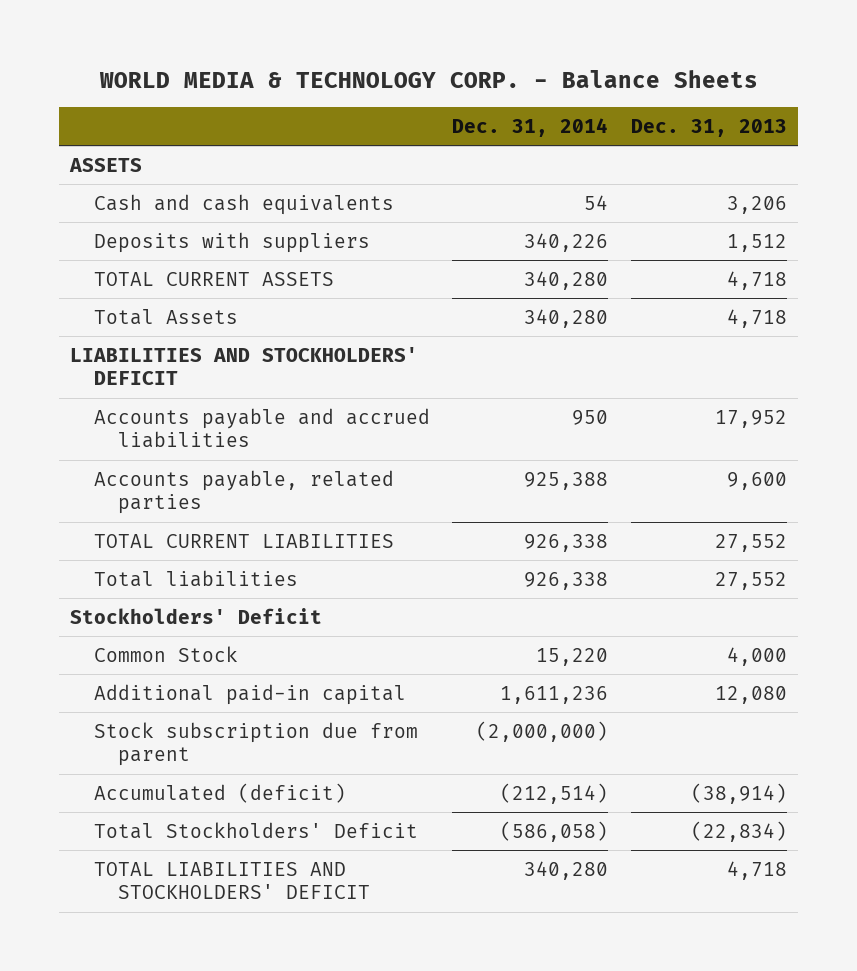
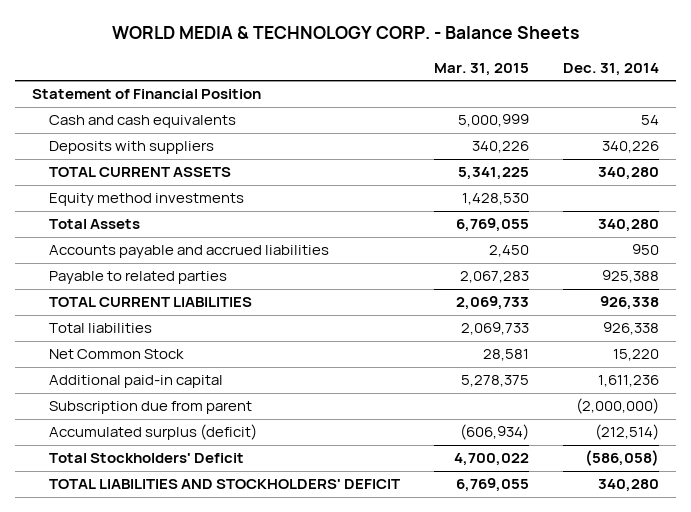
[630,118,787,137] Dec. 31, 2013 -> none
none -> [434,62,530,76] Mar. 31, 2015
[69,157,143,172] ASSETS -> none
none -> [32,89,262,100] Statement of Financial Position
none -> [49,193,245,207] Equity method investments
[70,346,419,386] LIABILITIES AND STOCKHOLDERS' DEFICIT -> none
[93,469,394,515] Accounts payable, related parties -> [49,271,228,285] Payable to related parties
[70,607,323,624] Stockholders' Deficit -> none
[93,645,238,662] Common Stock -> [49,349,185,360] Net Common Stock
[93,721,418,767] Stock subscription due from parent -> [49,401,253,415] Subscription due from parent
[93,782,346,803] Accumulated (deficit) -> [49,424,258,441] Accumulated surplus (deficit)

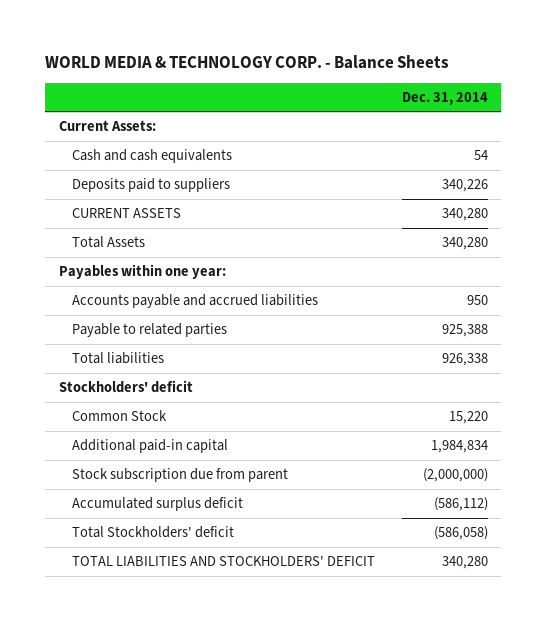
[434,62,530,76] Mar. 31, 2015 -> none
[32,89,262,100] Statement of Financial Position -> none
none -> [58,120,156,132] Current Assets:
[49,193,245,207] Equity method investments -> none
[49,141,215,155] Deposits with suppliers -> [72,178,231,193] Deposits paid to suppliers
[49,167,232,178] TOTAL CURRENT ASSETS -> [72,208,182,219] CURRENT ASSETS
none -> [58,264,226,280] Payables within one year:
[49,297,253,308] TOTAL CURRENT LIABILITIES -> none
none -> [58,380,193,394] Stockholders' deficit
[49,349,185,360] Net Common Stock -> [72,410,168,422] Common Stock
[597,375,659,388] 1,611,236 -> [430,440,488,454] 1,984,834
[49,401,253,415] Subscription due from parent -> [72,468,289,483] Stock subscription due from parent
[49,424,258,441] Accumulated surplus (deficit) -> [72,497,244,512] Accumulated surplus deficit
[594,424,659,441] (212,514) -> [433,497,488,512] (586,112)
[49,453,245,464] Total Stockholders' Deficit -> [72,526,235,539] Total Stockholders' deficit

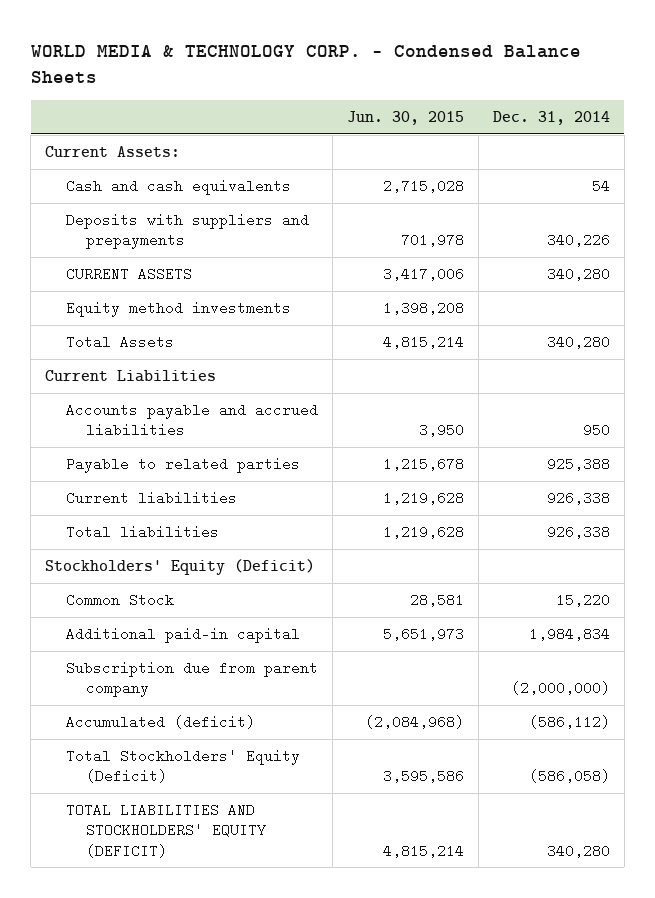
[45,55,450,70] WORLD MEDIA & TECHNOLOGY CORP. - Balance Sheets -> [30,44,581,84] WORLD MEDIA & TECHNOLOGY CORP. - Condensed Balance Sheets
none -> [346,111,464,126] Jun. 30, 2015
[72,178,231,193] Deposits paid to suppliers -> [65,213,309,250] Deposits with suppliers and prepayments
none -> [65,301,291,318] Equity method investments
[58,264,226,280] Payables within one year: -> none
none -> [45,370,217,383] Current Liabilities
none -> [65,491,237,506] Current liabilities
[58,380,193,394] Stockholders' deficit -> [45,559,316,576] Stockholders' Equity (Deficit)
[72,468,289,483] Stock subscription due from parent -> [65,661,318,698] Subscription due from parent company
[72,497,244,512] Accumulated surplus deficit -> [65,715,255,730] Accumulated (deficit)
[72,526,235,539] Total Stockholders' deficit -> [65,749,300,784] Total Stockholders' Equity (Deficit)
[72,556,376,567] TOTAL LIABILITIES AND STOCKHOLDERS' DEFICIT -> [65,803,267,858] TOTAL LIABILITIES AND STOCKHOLDERS' EQUITY (DEFICIT)

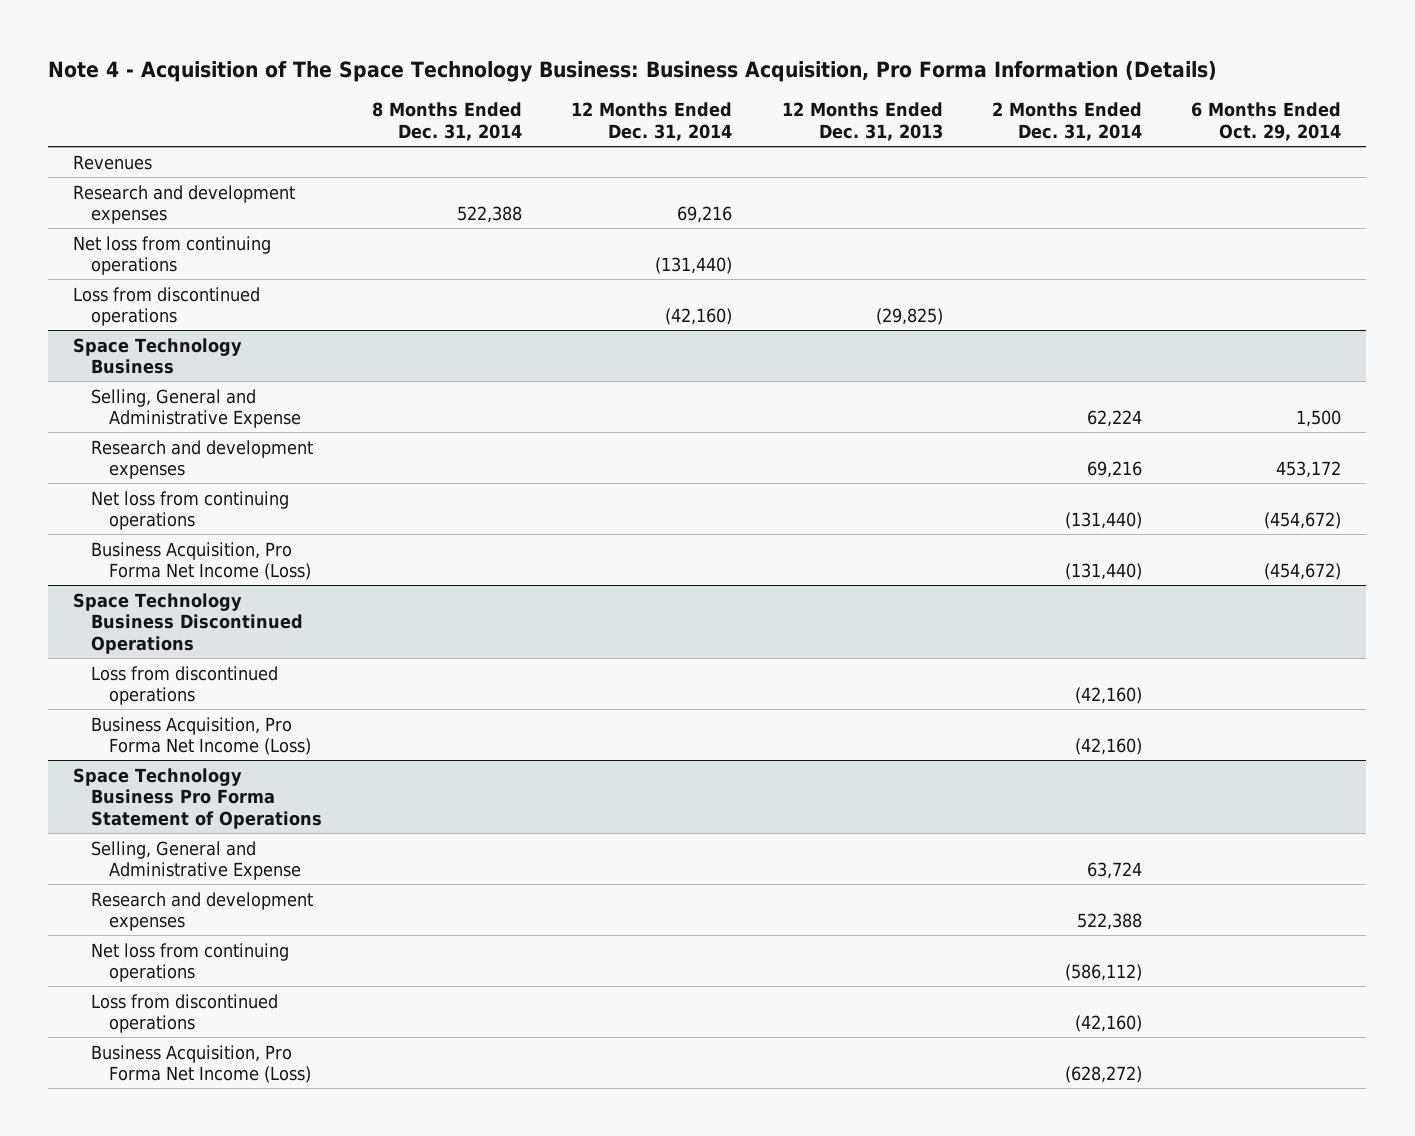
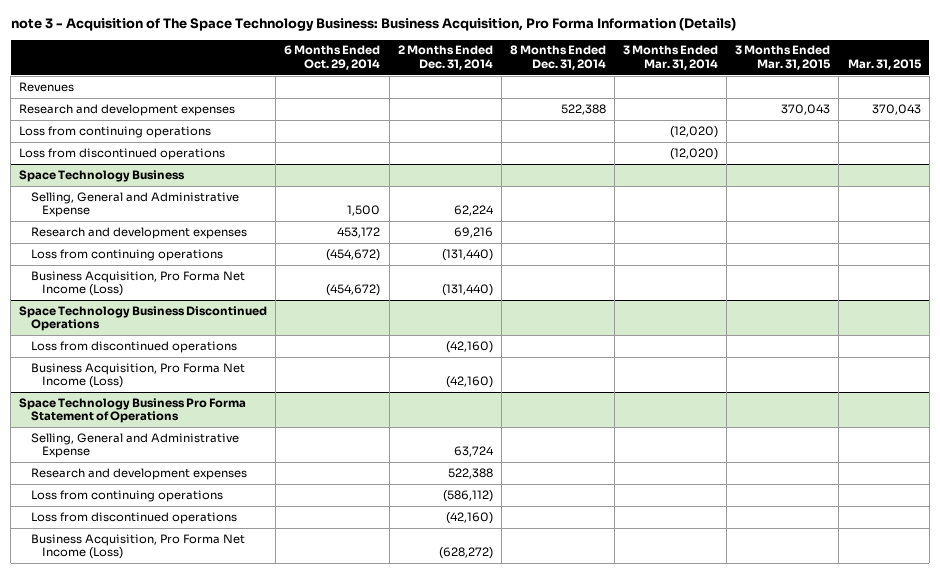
[48,60,1218,82] Note 4 - Acquisition of The Space Technology Business: Business Acquisition, Pro Forma Information (Details) -> [10,17,736,32] note 3 - Acquisition of The Space Technology Business: Business Acquisition, Pro Forma Information (Details)
[571,102,733,142] 12 Months Ended Dec. 31, 2014 -> none
[781,102,943,142] 12 Months Ended Dec. 31, 2013 -> none
none -> [623,45,719,70] 3 Months Ended Mar. 31, 2014
none -> [735,45,832,70] 3 Months Ended Mar. 31, 2015
none -> [847,58,922,70] Mar. 31, 2015
[73,235,272,276] Net loss from continuing operations -> [19,125,212,138] Loss from continuing operations
[91,490,290,531] Net loss from continuing operations -> [30,248,223,261] Loss from continuing operations
[91,942,290,983] Net loss from continuing operations -> [30,489,223,502] Loss from continuing operations

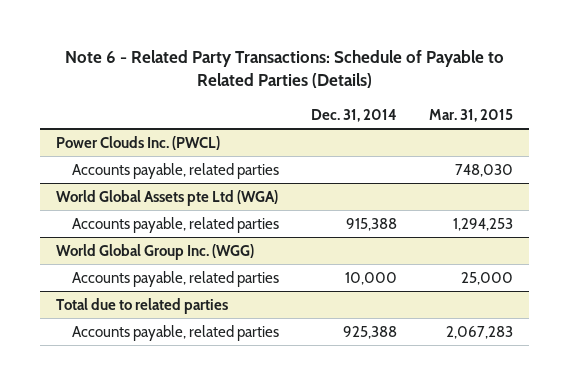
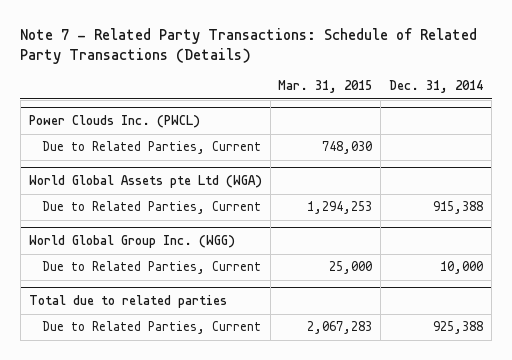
[64,50,504,89] Note 6 - Related Party Transactions: Schedule of Payable to Related Parties (Details) -> [20,28,478,65] Note 7 - Related Party Transactions: Schedule of Related Party Transactions (Details)
[72,162,280,179] Accounts payable, related parties -> [41,141,261,155] Due to Related Parties, Current
[72,216,280,233] Accounts payable, related parties -> [41,201,261,215] Due to Related Parties, Current
[72,270,280,287] Accounts payable, related parties -> [41,261,261,275] Due to Related Parties, Current
[72,324,280,341] Accounts payable, related parties -> [41,321,261,335] Due to Related Parties, Current

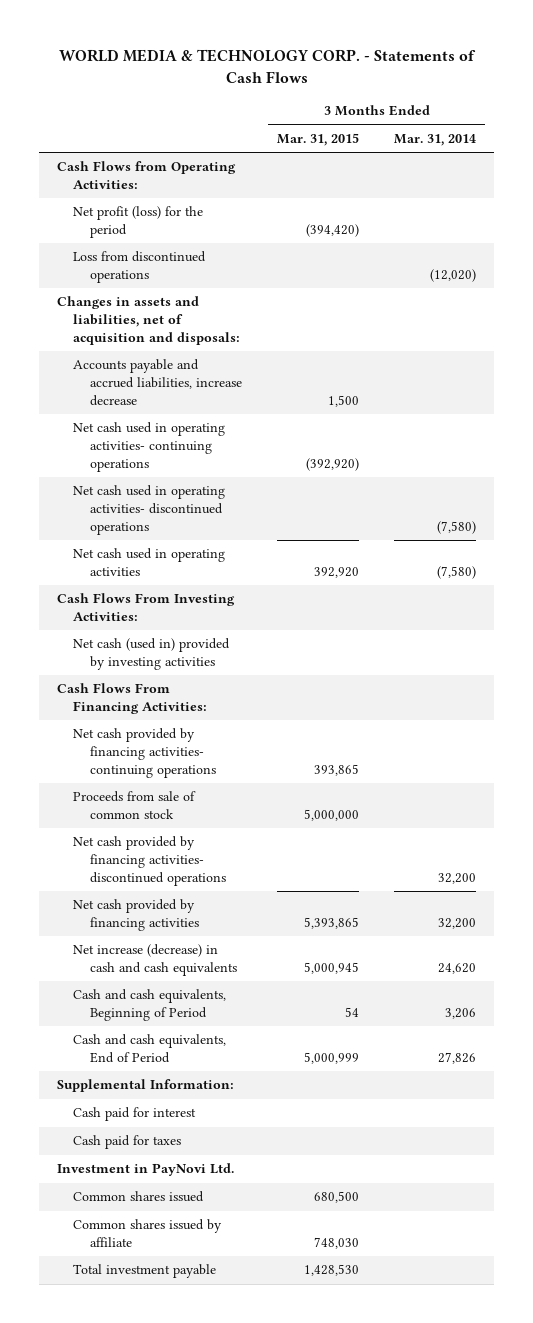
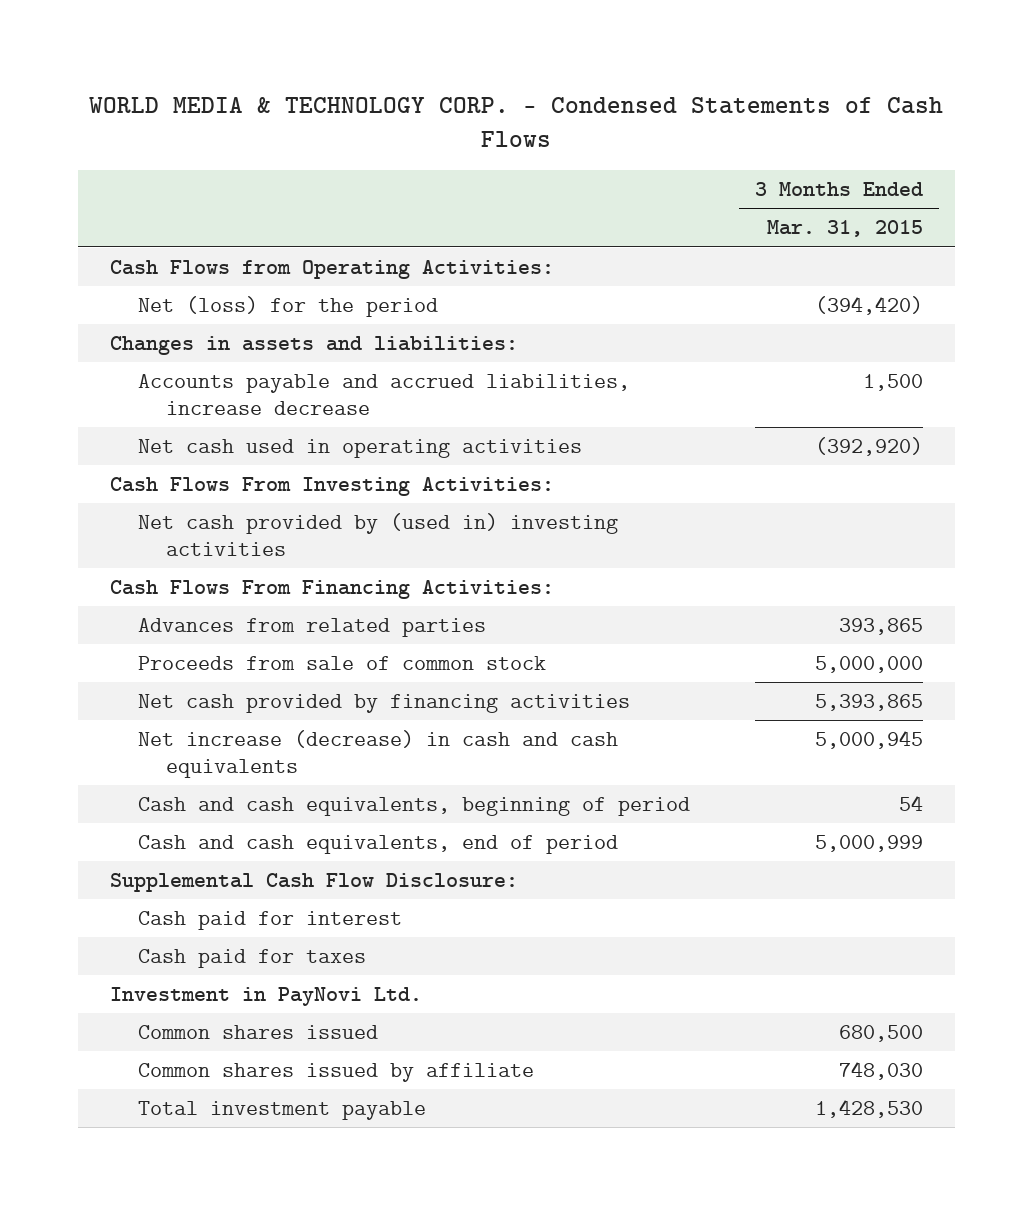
[58,49,476,83] WORLD MEDIA & TECHNOLOGY CORP. - Statements of Cash Flows -> [89,96,944,148] WORLD MEDIA & TECHNOLOGY CORP. - Condensed Statements of Cash Flows
[394,134,477,147] Mar. 31, 2014 -> none
[73,251,207,284] Loss from discontinued operations -> none
[73,206,204,239] Net profit (loss) for the period -> [138,296,439,318] Net (loss) for the period
[56,296,241,345] Changes in assets and liabilities, net of acquisition and disposals: -> [110,336,519,356] Changes in assets and liabilities:
[73,422,226,472] Net cash used in operating activities- continuing operations -> none
[73,485,226,535] Net cash used in operating activities- discontinued operations -> none
[314,567,360,579] 392,920 -> [814,437,923,457] (392,920)
[73,638,231,671] Net cash (used in) provided by investing activities -> [138,513,619,556] Net cash provided by (used in) investing activities
[73,728,217,778] Net cash provided by financing activities- continuing operations -> [138,618,487,638] Advances from related parties
[73,836,227,886] Net cash provided by financing activities- discontinued operations -> none
[73,989,227,1022] Cash and cash equivalents, Beginning of Period -> [138,797,691,817] Cash and cash equivalents, beginning of period
[73,1034,227,1064] Cash and cash equivalents, End of Period -> [138,835,619,855] Cash and cash equivalents, end of period
[56,1079,234,1093] Supplemental Information: -> [110,873,519,893] Supplemental Cash Flow Disclosure:

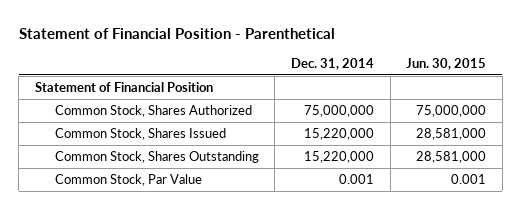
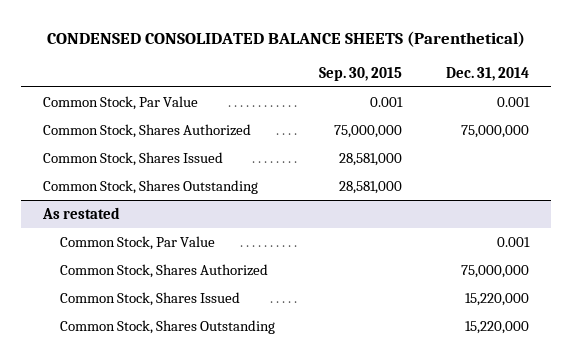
[18,27,335,39] Statement of Financial Position - Parenthetical -> [46,31,525,48] CONDENSED CONSOLIDATED BALANCE SHEETS (Parenthetical)
[406,57,487,70] Jun. 30, 2015 -> none
none -> [319,67,403,82] Sep. 30, 2015
[34,82,213,93] Statement of Financial Position -> none
[54,174,202,187] Common Stock, Par Value -> [42,95,198,110] Common Stock, Par Value
none -> [42,151,223,166] Common Stock, Shares Issued
none -> [42,179,258,194] Common Stock, Shares Outstanding
none -> [41,206,120,219] As restated
none -> [60,235,216,250] Common Stock, Par Value
none -> [60,263,269,278] Common Stock, Shares Authorized

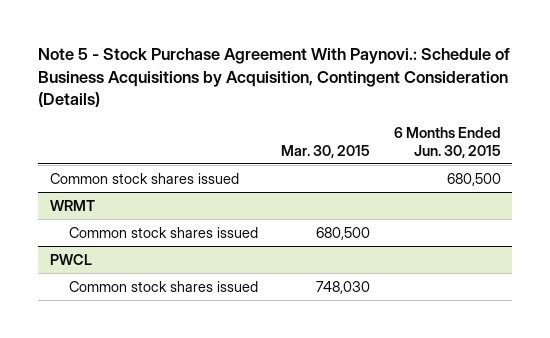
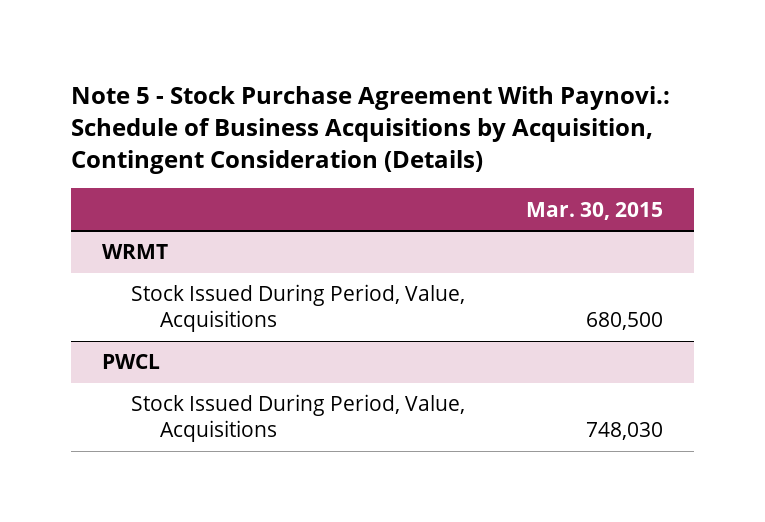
[393,127,501,158] 6 Months Ended Jun. 30, 2015 -> none
[49,172,239,184] Common stock shares issued -> none
[69,226,259,238] Common stock shares issued -> [131,284,466,332] Stock Issued During Period, Value, Acquisitions
[69,280,259,292] Common stock shares issued -> [131,394,466,442] Stock Issued During Period, Value, Acquisitions

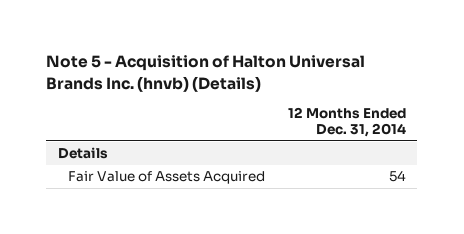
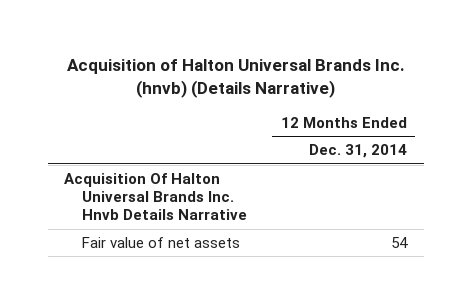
[46,55,366,92] Note 5 - Acquisition of Halton Universal Brands Inc. (hnvb) (Details) -> [66,58,405,98] Acquisition of Halton Universal Brands Inc. (hnvb) (Details Narrative)
[57,147,108,160] Details -> none
none -> [64,173,248,221] Acquisition Of Halton Universal Brands Inc. Hnvb Details Narrative
[68,171,266,185] Fair Value of Assets Acquired -> [82,237,241,249] Fair value of net assets

